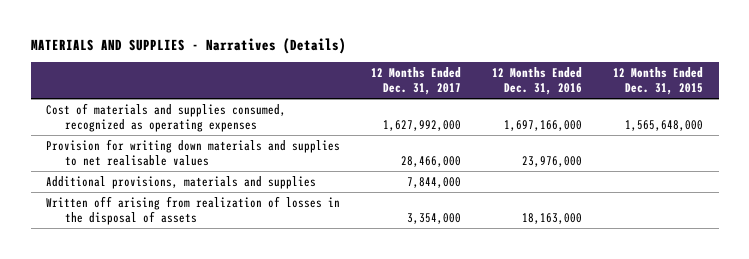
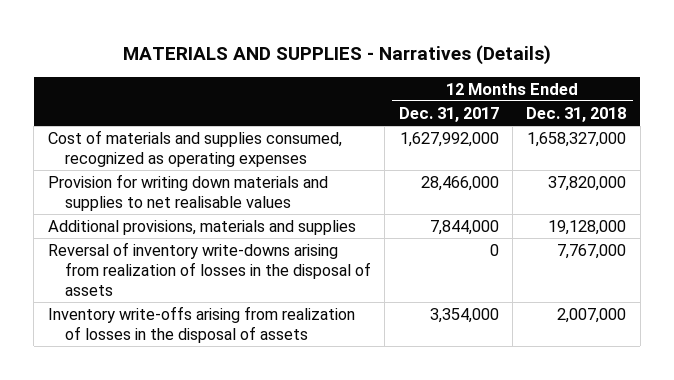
[492,67,583,96] 12 Months Ended Dec. 31, 2016 -> none
[613,67,704,96] 12 Months Ended Dec. 31, 2015 -> none
none -> [526,106,627,122] Dec. 31, 2018
[46,195,341,225] Written off arising from realization of losses in the disposal of assets -> [47,242,371,296] Reversal of inventory write-downs arising from realization of losses in the disposal of assets
[407,212,462,224] 3,354,000 -> [489,244,499,257] 0
none -> [47,306,355,343] Inventory write-offs arising from realization of losses in the disposal of assets

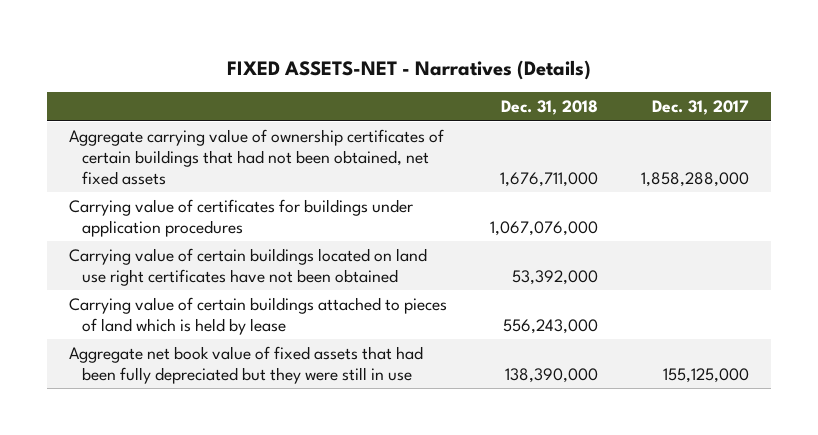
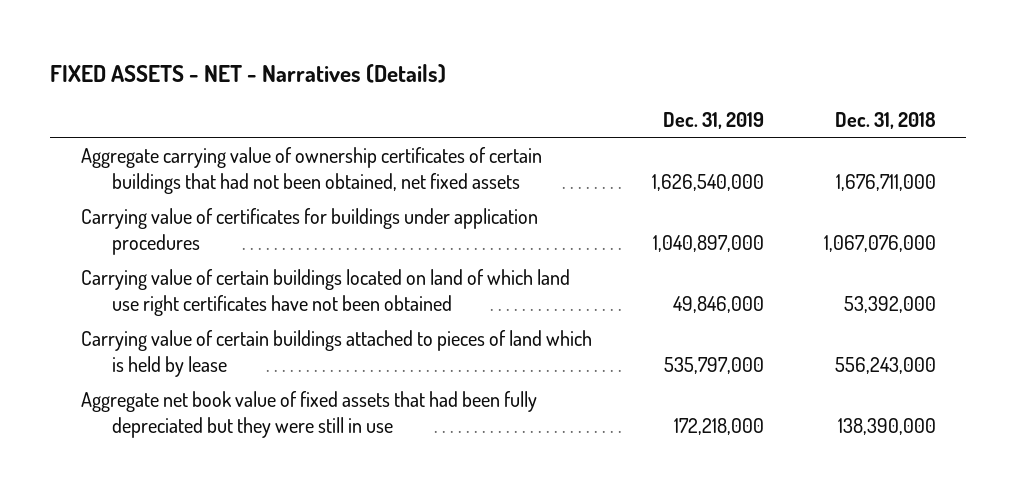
[227,59,592,80] FIXED ASSETS-NET - Narratives (Details) -> [50,63,447,83] FIXED ASSETS - NET - Narratives (Details)
[652,100,750,116] Dec. 31, 2017 -> none
none -> [662,111,764,129] Dec. 31, 2019
[68,247,427,286] Carrying value of certain buildings located on land use right certificates have not been obtained -> [80,268,570,317] Carrying value of certain buildings located on land of which land use right certificates have not been obtained

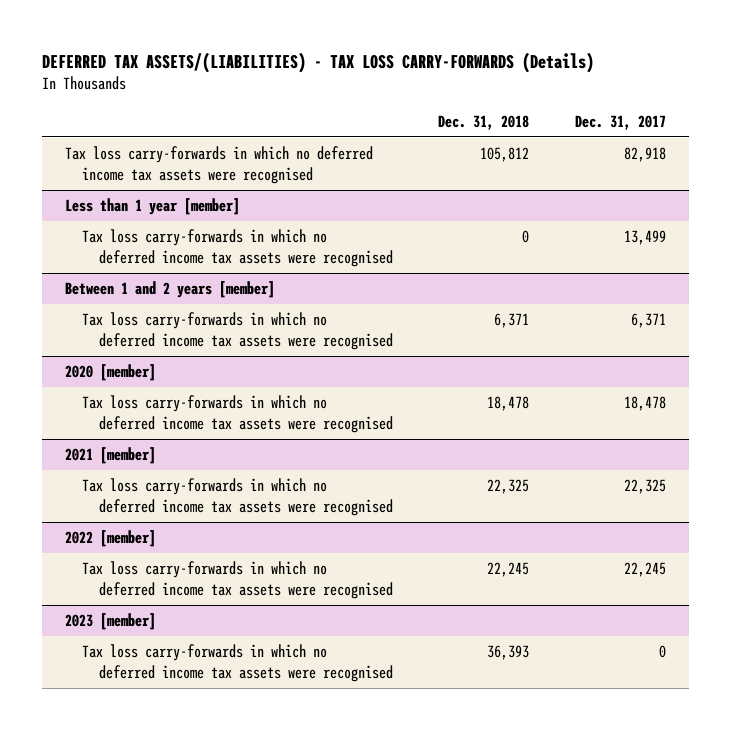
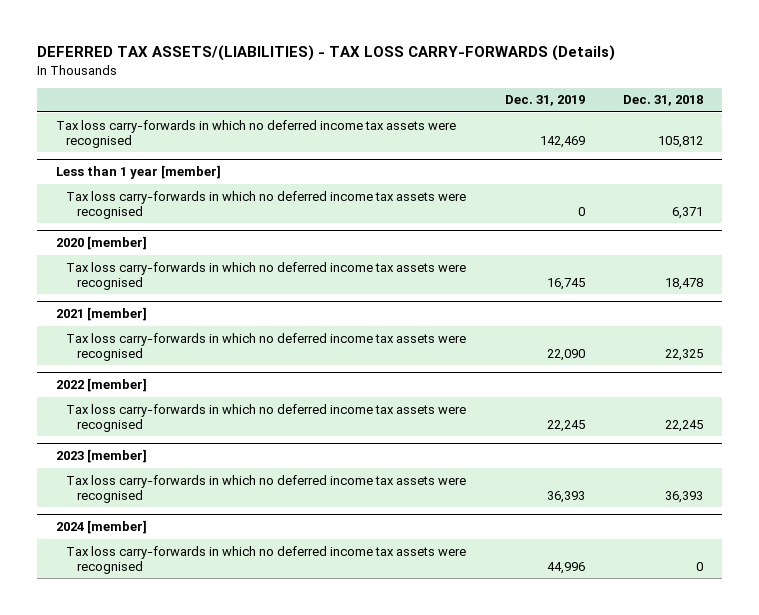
[575,115,667,131] Dec. 31, 2017 -> none
none -> [504,95,585,107] Dec. 31, 2019
[81,229,393,267] Tax loss carry-forwards in which no deferred income tax assets were recognised -> none
[65,281,276,299] Between 1 and 2 years [member] -> none
none -> [55,520,147,535] 2024 [member]
none -> [66,545,467,574] Tax loss carry-forwards in which no deferred income tax assets were recognised

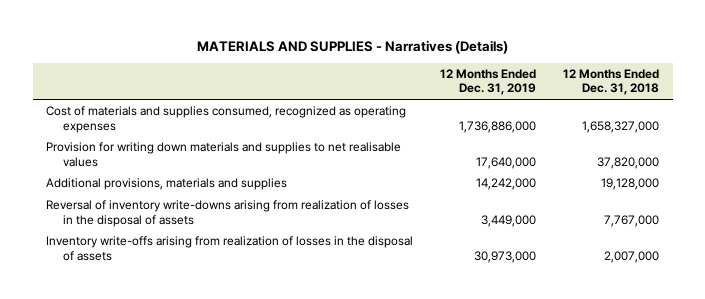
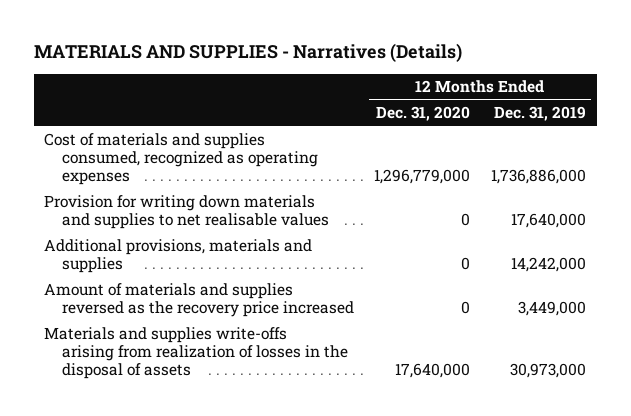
[563,68,660,96] 12 Months Ended Dec. 31, 2018 -> none
none -> [376,106,471,122] Dec. 31, 2020
[46,200,410,227] Reversal of inventory write-downs arising from realization of losses in the disposal of assets -> [44,282,354,317] Amount of materials and supplies reversed as the recovery price increased
[46,236,414,261] Inventory write-offs arising from realization of losses in the disposal of assets -> [44,326,348,379] Materials and supplies write-offs arising from realization of losses in the disposal of assets

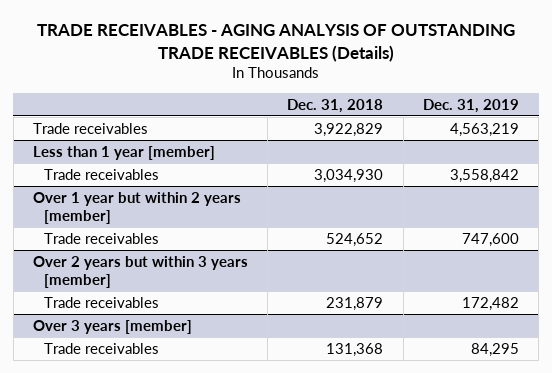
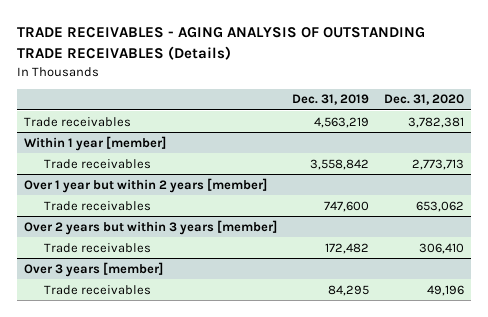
[287,98,384,113] Dec. 31, 2018 -> none
none -> [383,94,464,106] Dec. 31, 2020
[32,145,215,160] Less than 1 year [member] -> [24,135,167,151] Within 1 year [member]

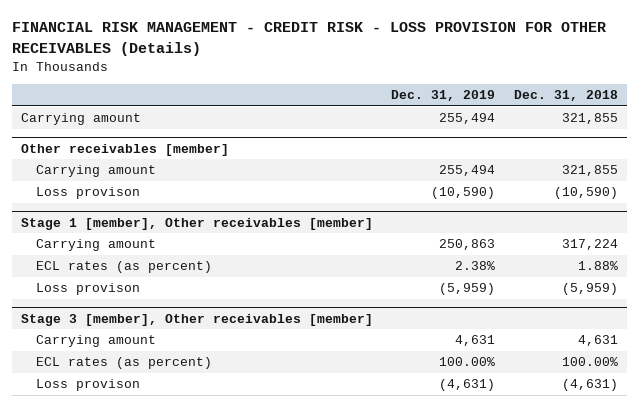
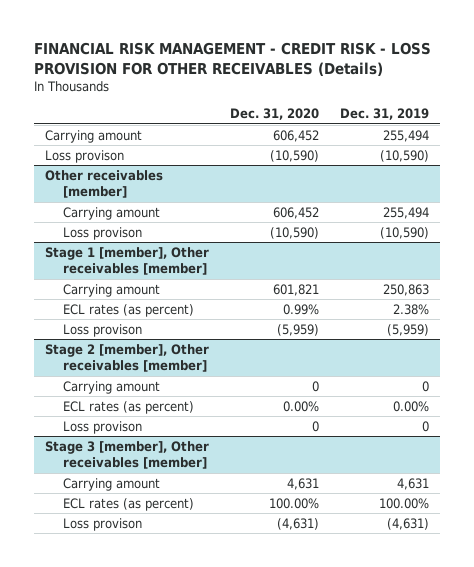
[513,90,618,102] Dec. 31, 2018 -> none
none -> [229,108,319,121] Dec. 31, 2020
none -> [44,149,124,163] Loss provison
none -> [44,343,209,373] Stage 2 [member], Other receivables [member]
none -> [62,380,160,394] Carrying amount
none -> [62,400,194,414] ECL rates (as percent)
none -> [62,420,142,434] Loss provison

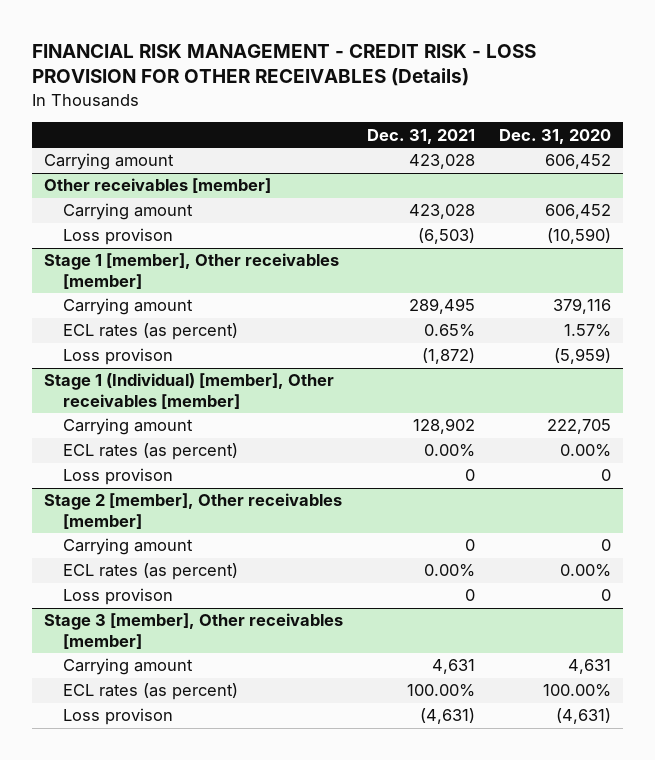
[340,108,430,121] Dec. 31, 2019 -> none
none -> [366,128,475,144] Dec. 31, 2021
[44,149,124,163] Loss provison -> none
[272,283,319,296] 601,821 -> [553,298,612,315] 379,116
[282,303,319,315] 0.99% -> [564,324,612,338] 1.57%
none -> [43,373,334,409] Stage 1 (Individual) [member], Other receivables [member]
none -> [63,418,194,436] Carrying amount
none -> [63,443,239,461] ECL rates (as percent)
none -> [63,468,174,486] Loss provison

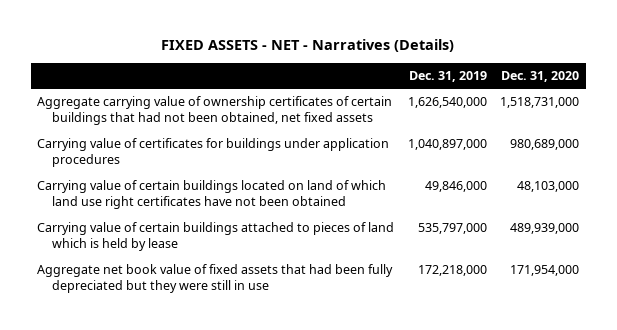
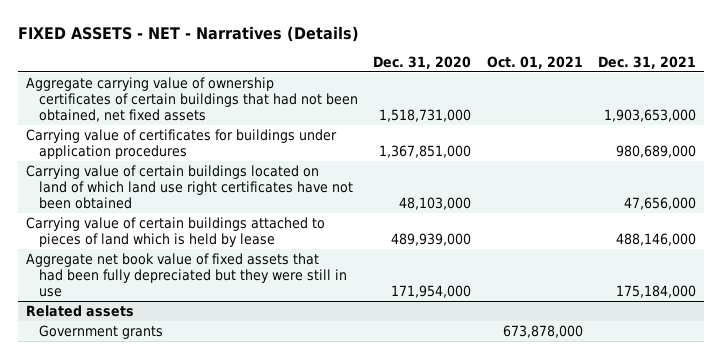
[408,70,487,82] Dec. 31, 2019 -> none
none -> [486,55,583,69] Oct. 01, 2021
none -> [597,55,696,69] Dec. 31, 2021
[510,139,580,151] 980,689,000 -> [379,144,472,158] 1,367,851,000
none -> [25,304,134,317] Related assets
none -> [38,324,163,339] Government grants

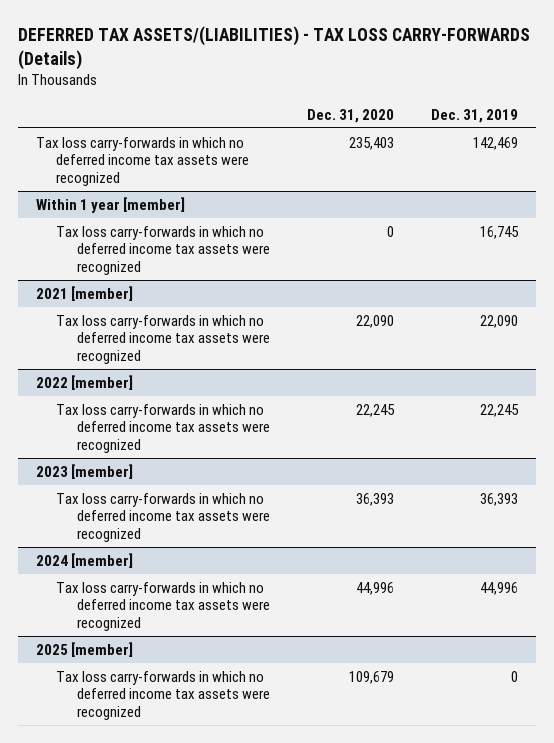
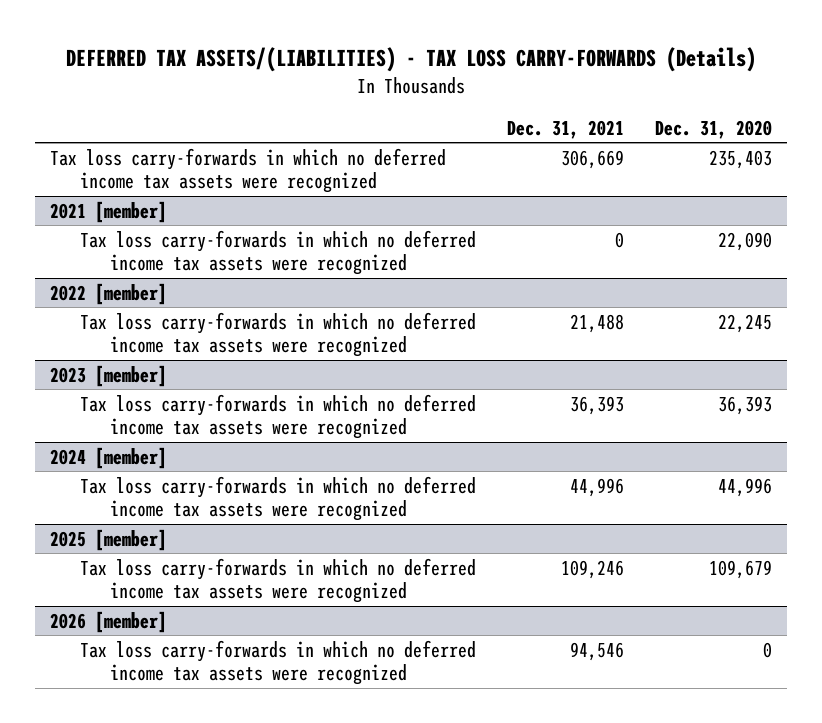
[430,108,518,123] Dec. 31, 2019 -> none
none -> [506,119,624,139] Dec. 31, 2021
[36,196,186,213] Within 1 year [member] -> none
[56,225,270,276] Tax loss carry-forwards in which no deferred income tax assets were recognized -> none
none -> [50,610,168,633] 2026 [member]
none -> [79,639,476,686] Tax loss carry-forwards in which no deferred income tax assets were recognized

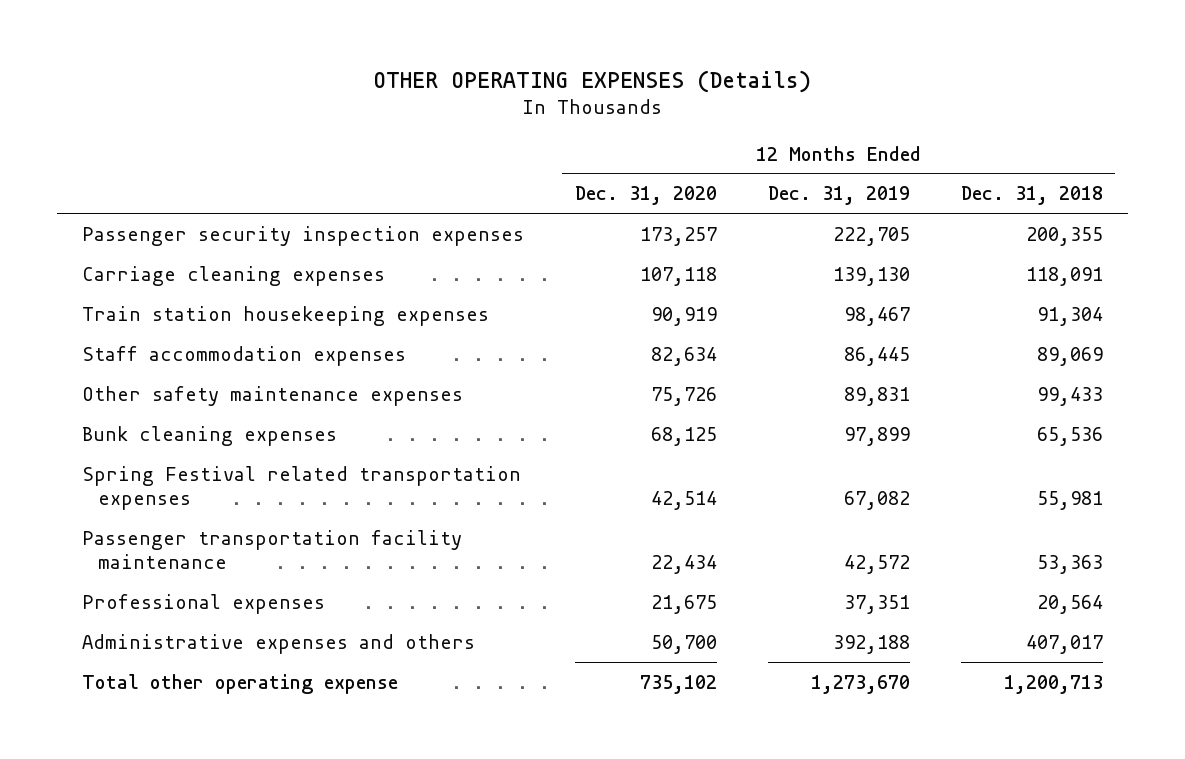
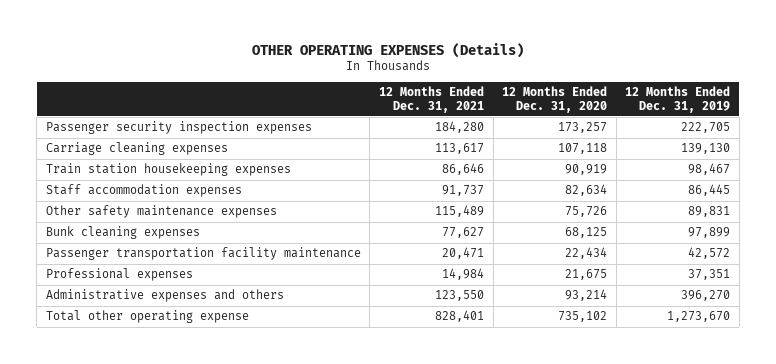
[960,186,1103,206] Dec. 31, 2018 -> none
none -> [379,86,485,113] 12 Months Ended Dec. 31, 2021
[82,465,522,510] Spring Festival related transportation expenses -> none
[651,634,718,654] 50,700 -> [565,289,608,302] 93,214
[832,634,910,654] 392,188 -> [681,290,731,302] 396,270

